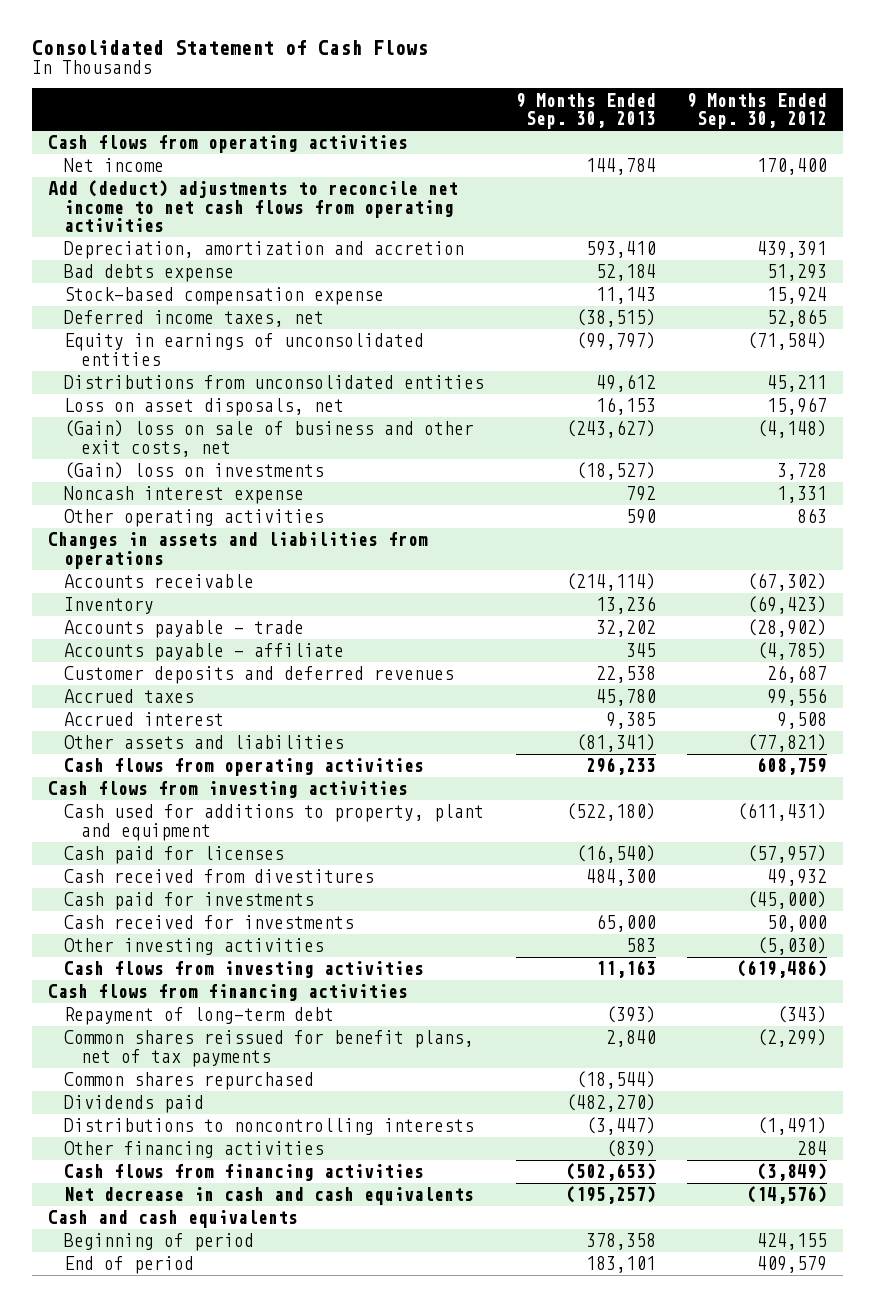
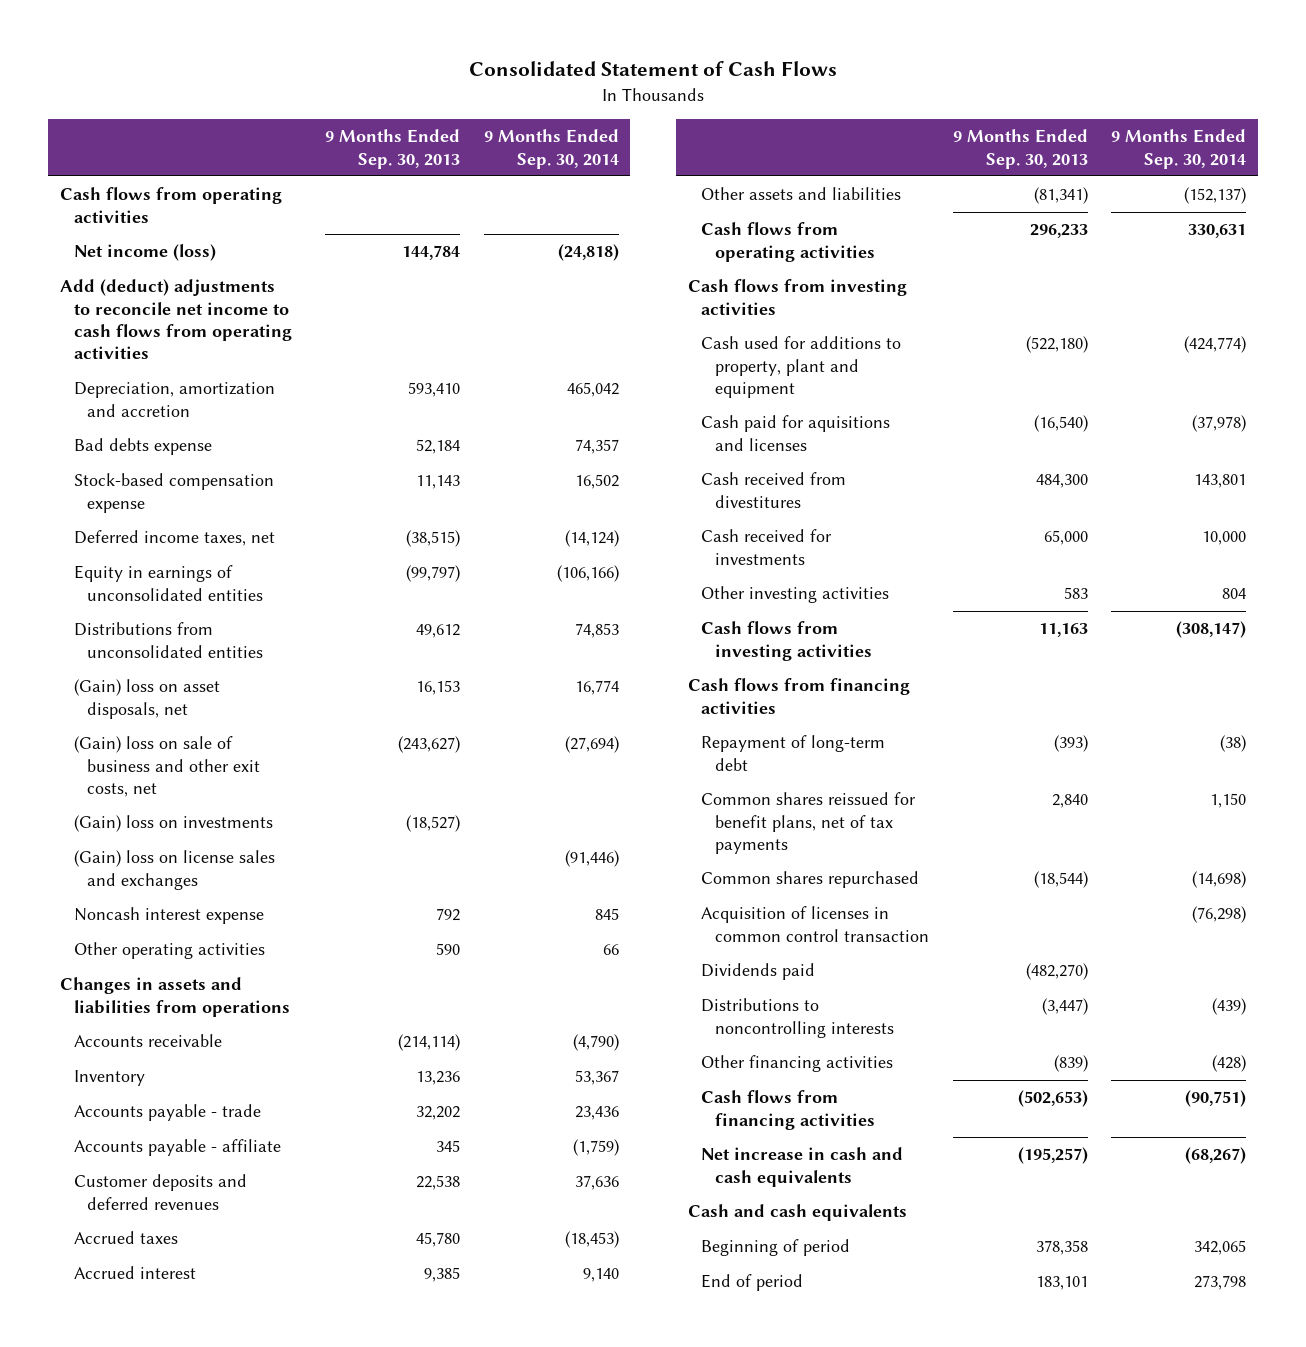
[687,92,828,130] 9 Months Ended Sep. 30, 2012 -> none
none -> [483,129,619,169] 9 Months Ended Sep. 30, 2014
[64,158,165,173] Net income -> [73,244,216,262] Net income (loss)
[47,180,458,233] Add (deduct) adjustments to reconcile net income to net cash flows from operating activities -> [59,279,292,360] Add (deduct) adjustments to reconcile net income to cash flows from operating activities
[64,398,345,417] Loss on asset disposals, net -> [73,679,220,719] (Gain) loss on asset disposals, net
none -> [73,850,275,890] (Gain) loss on license sales and exchanges
[64,846,285,865] Cash paid for licenses -> [701,415,891,451] Cash paid for aquisitions and licenses
[64,892,315,911] Cash paid for investments -> none
none -> [701,906,930,942] Acquisition of licenses in common control transaction
[64,1187,475,1206] Net decrease in cash and cash equivalents -> [701,1147,904,1187] Net increase in cash and cash equivalents

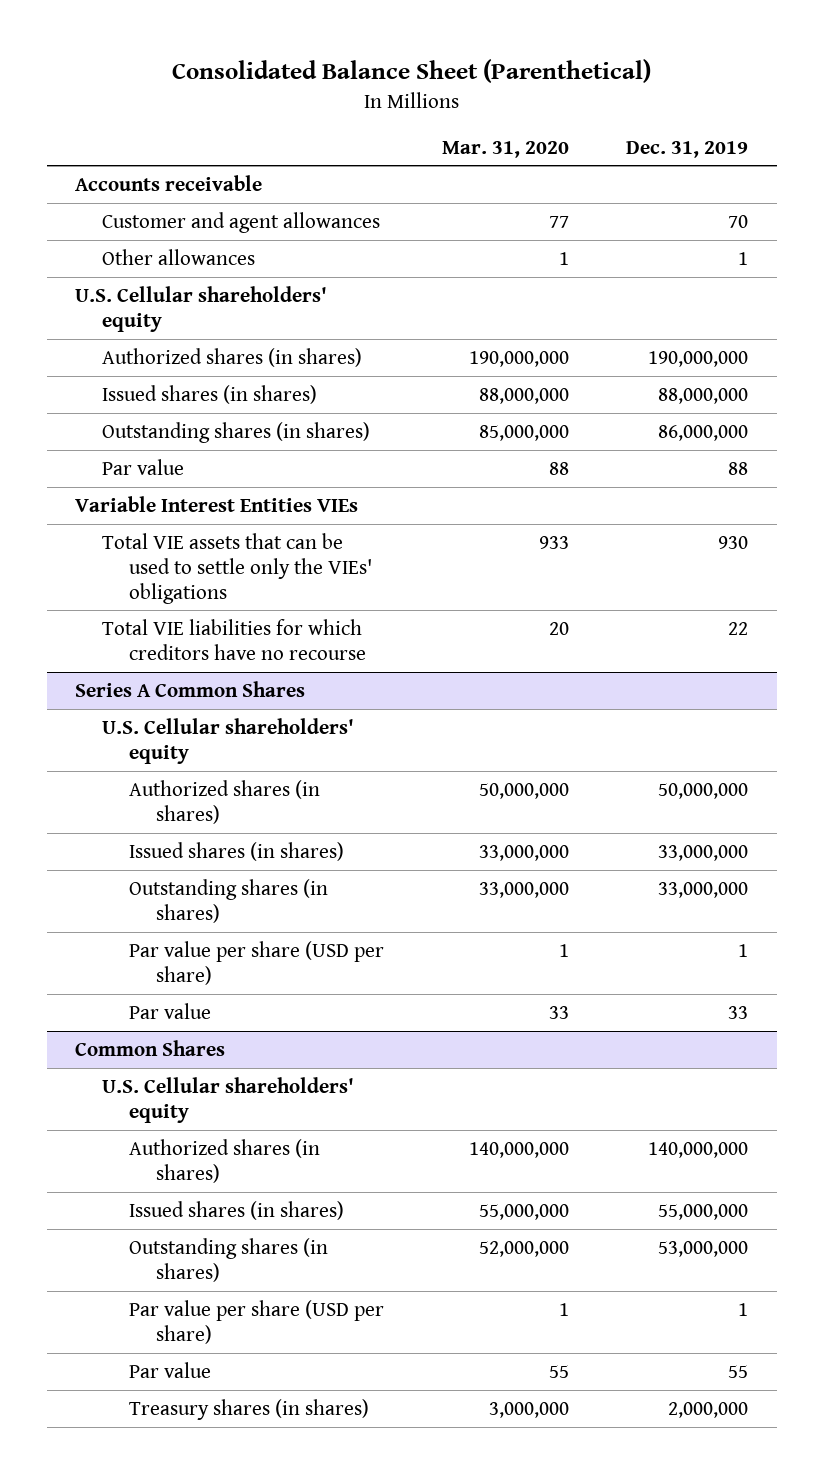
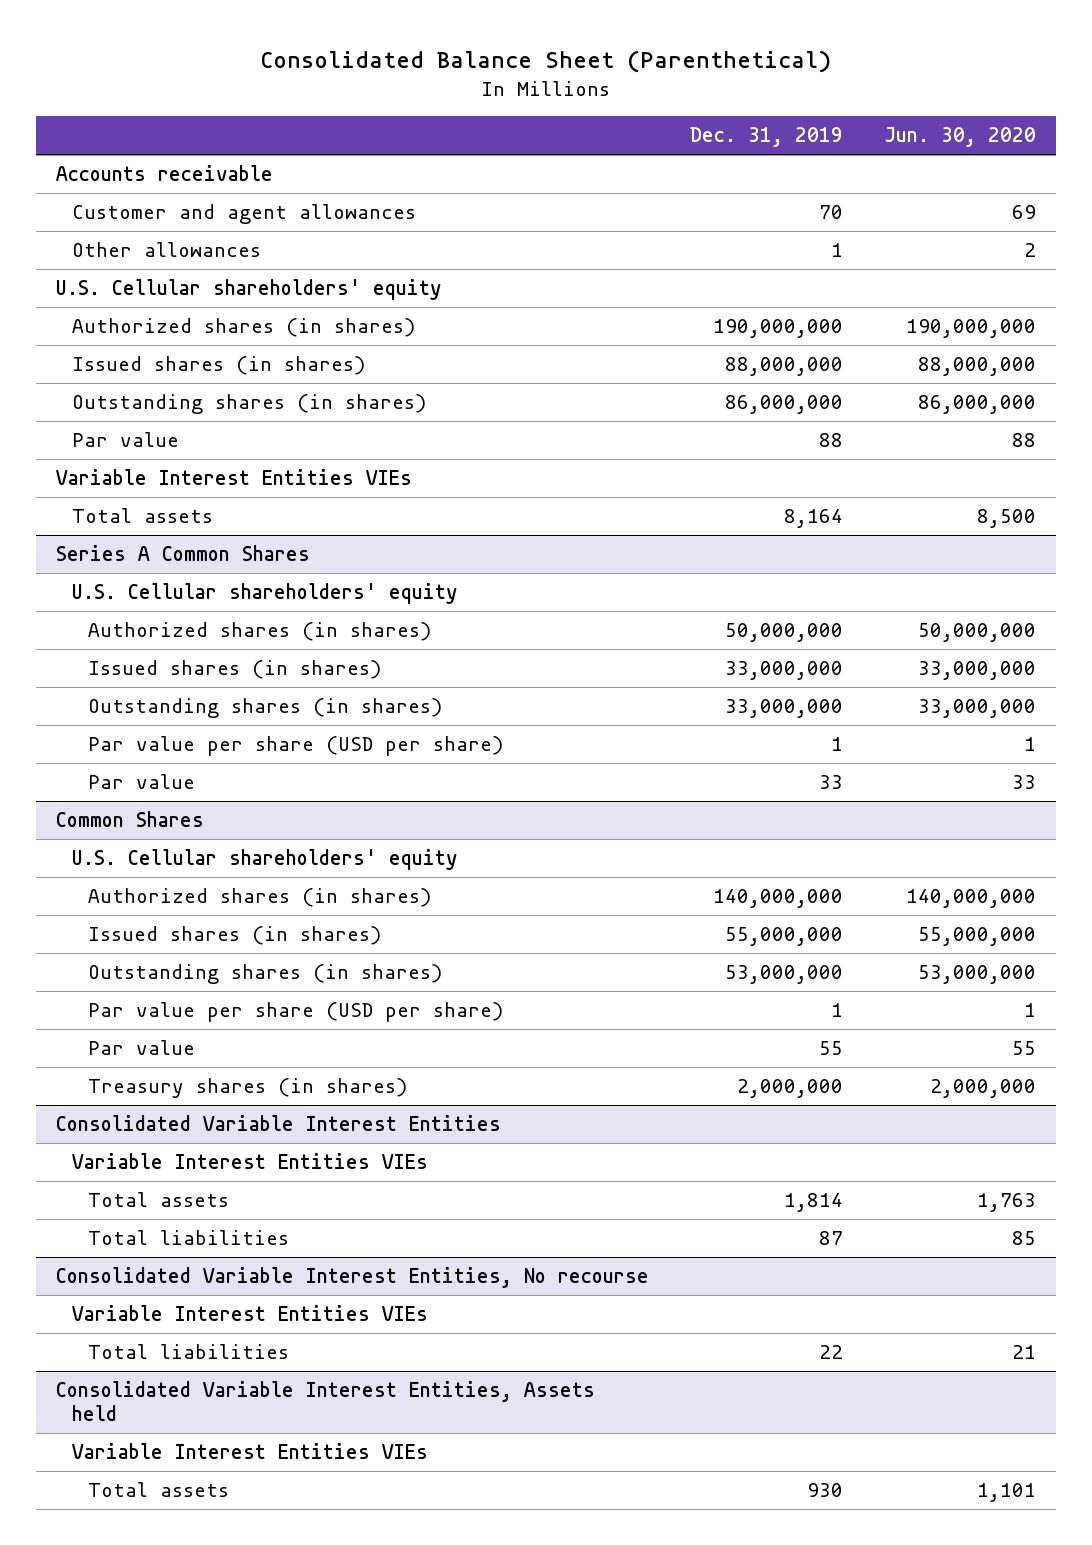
[441,140,569,158] Mar. 31, 2020 -> none
none -> [883,127,1036,148] Jun. 30, 2020
[102,532,373,604] Total VIE assets that can be used to settle only the VIEs' obligations -> none
[102,618,367,660] Total VIE liabilities for which creditors have no recourse -> none
none -> [72,508,214,524] Total assets
none -> [56,1115,502,1132] Consolidated Variable Interest Entities
none -> [72,1153,429,1170] Variable Interest Entities VIEs
none -> [87,1192,229,1208] Total assets
none -> [87,1230,289,1246] Total liabilities
none -> [56,1267,650,1289] Consolidated Variable Interest Entities, No recourse
none -> [72,1305,429,1322] Variable Interest Entities VIEs
none -> [87,1344,289,1360] Total liabilities
none -> [56,1381,596,1422] Consolidated Variable Interest Entities, Assets held
none -> [72,1443,429,1460] Variable Interest Entities VIEs
none -> [87,1482,229,1498] Total assets

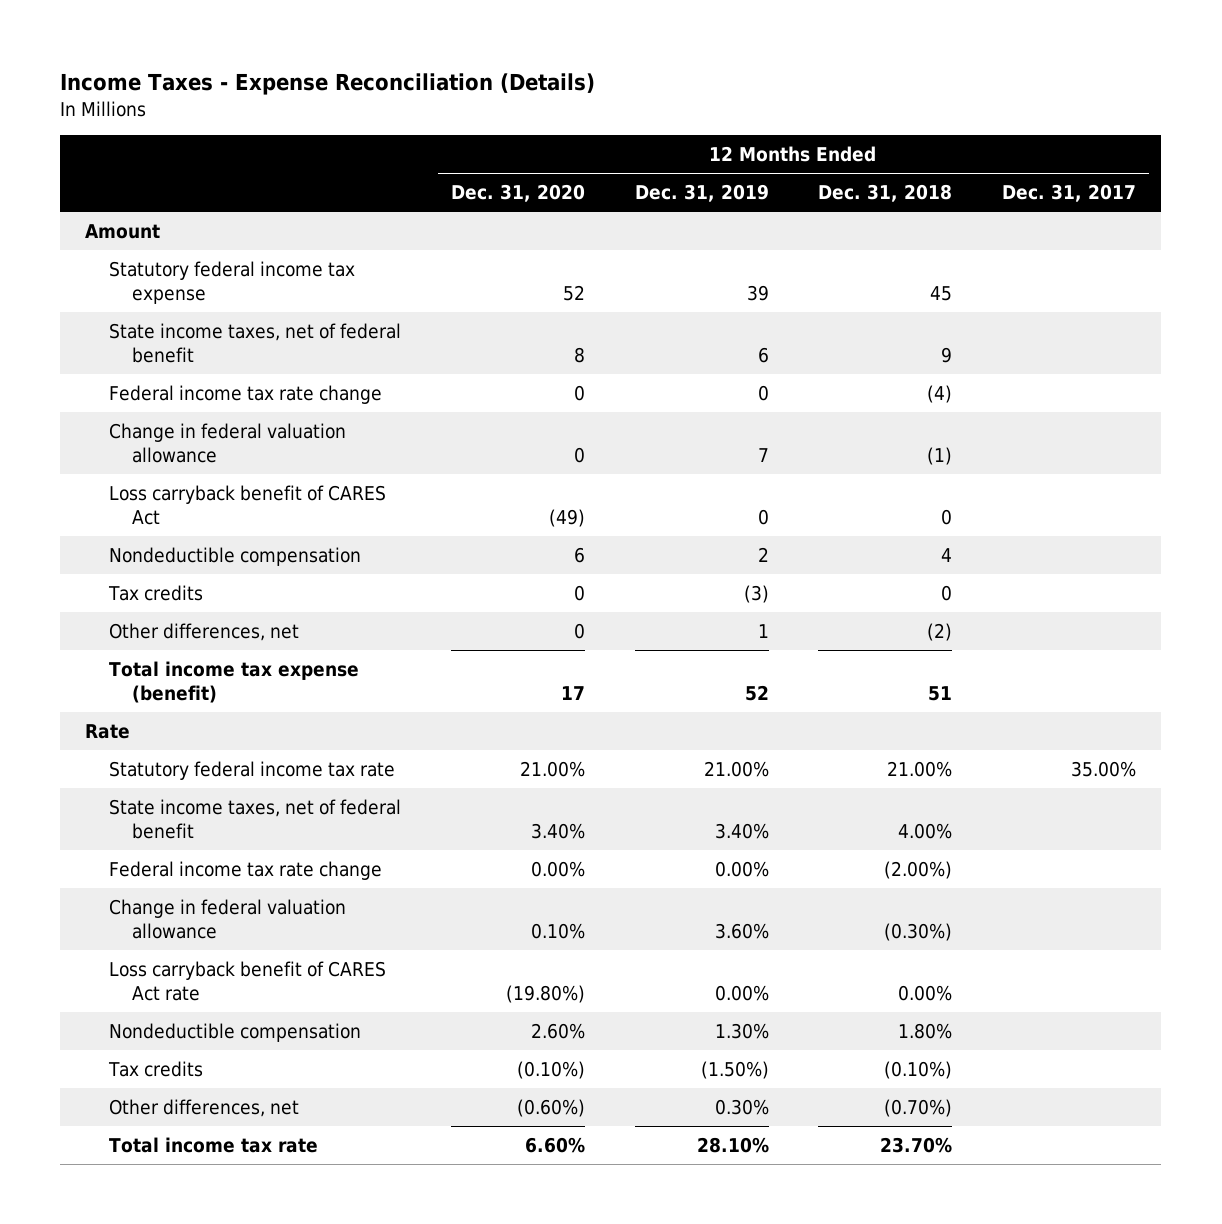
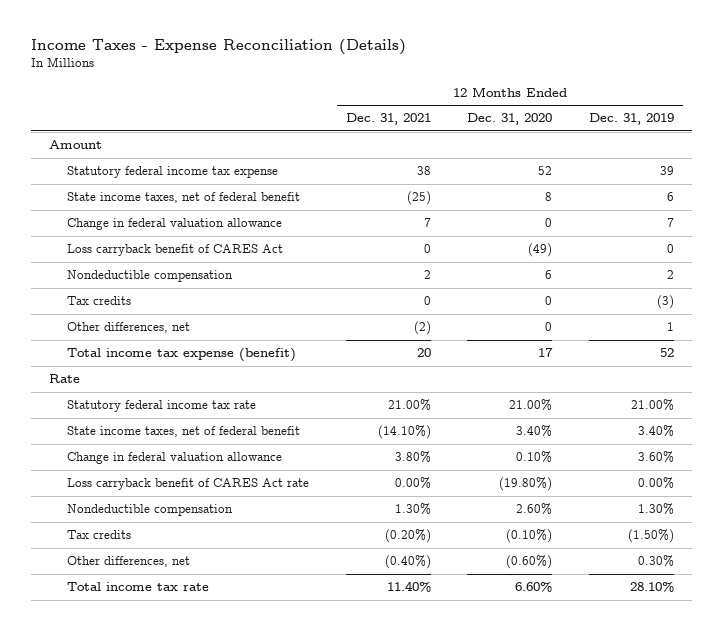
[818,184,953,203] Dec. 31, 2018 -> none
[1002,184,1137,203] Dec. 31, 2017 -> none
none -> [345,113,431,126] Dec. 31, 2021
[108,385,382,405] Federal income tax rate change -> none
[108,861,382,881] Federal income tax rate change -> none

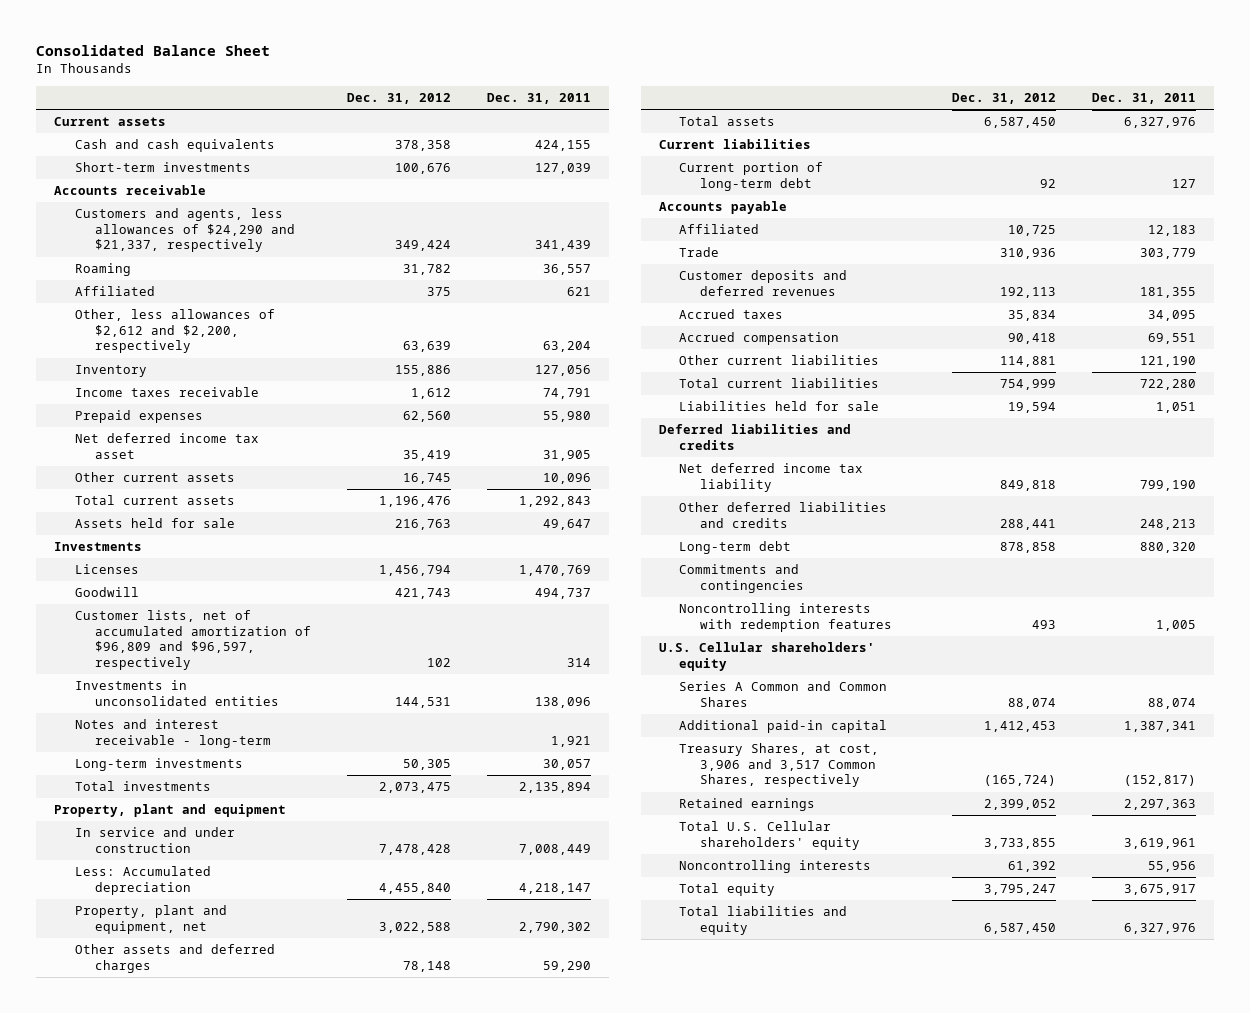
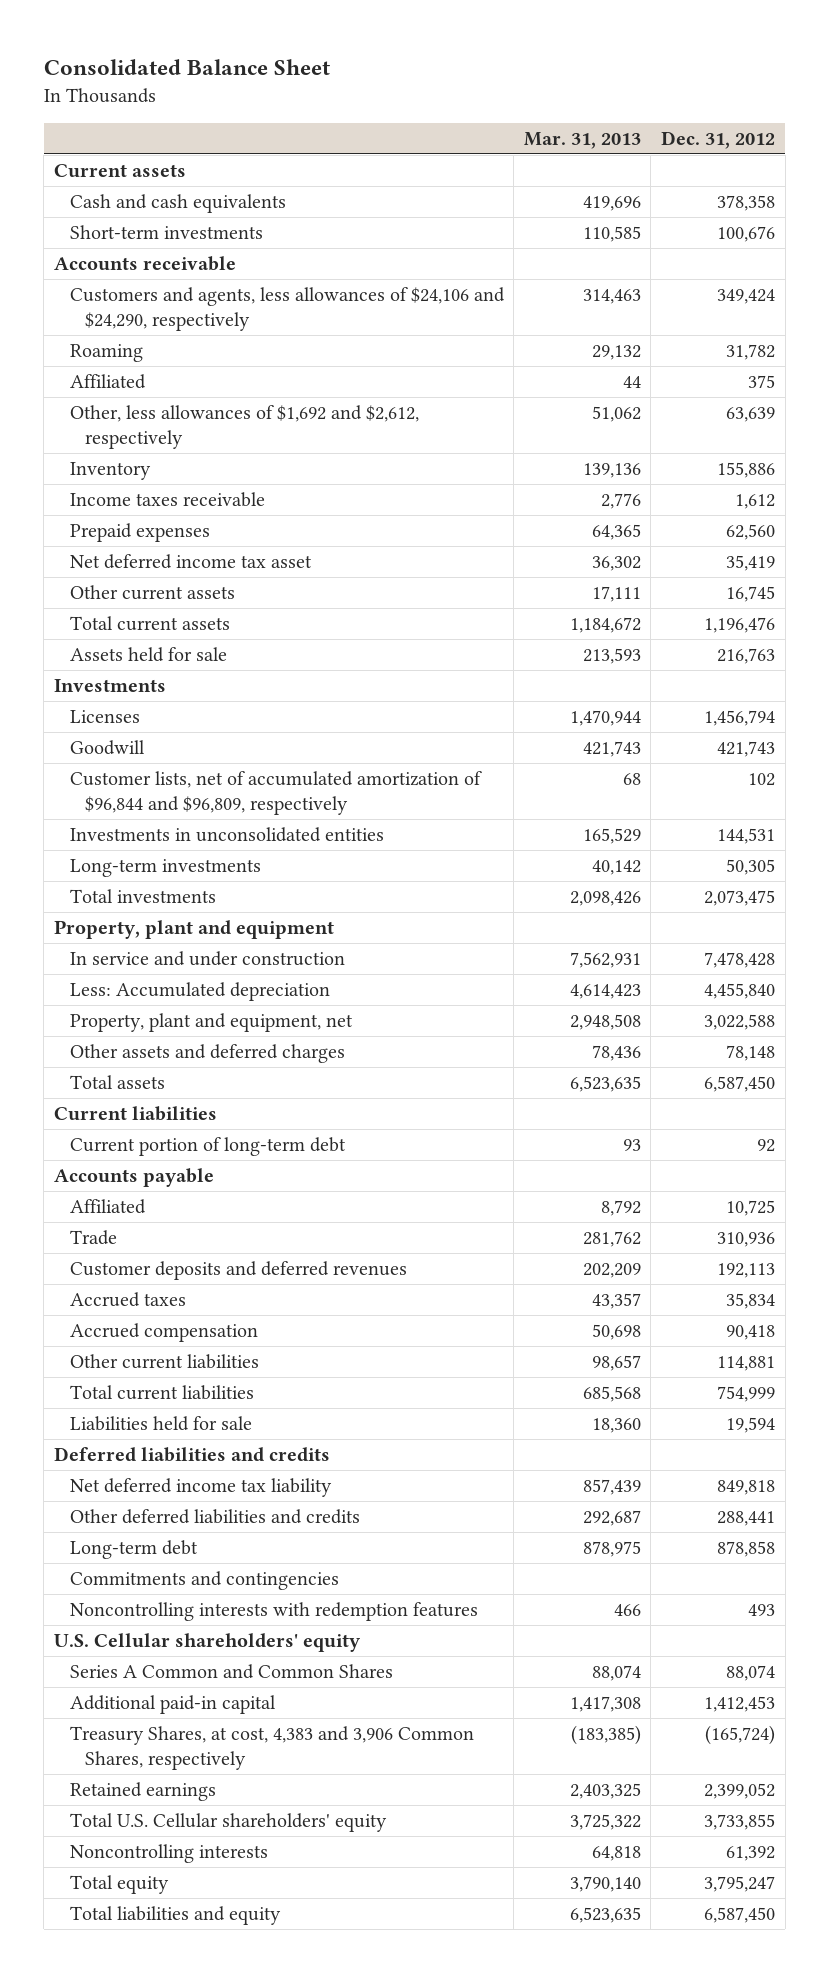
[487,93,592,105] Dec. 31, 2011 -> none
none -> [523,131,641,149] Mar. 31, 2013
[74,208,295,253] Customers and agents, less allowances of $24,290 and $21,337, respectively -> [69,287,505,331] Customers and agents, less allowances of $24,106 and $24,290, respectively
[74,309,275,354] Other, less allowances of $2,612 and $2,200, respectively -> [69,405,419,449] Other, less allowances of $1,692 and $2,612, respectively
[74,610,311,671] Customer lists, net of accumulated amortization of $96,809 and $96,597, respectively -> [69,771,482,815] Customer lists, net of accumulated amortization of $96,844 and $96,809, respectively
[74,719,271,748] Notes and interest receivable - long-term -> none
[679,743,880,788] Treasury Shares, at cost, 3,906 and 3,517 Common Shares, respectively -> [69,1726,474,1770] Treasury Shares, at cost, 4,383 and 3,906 Common Shares, respectively

